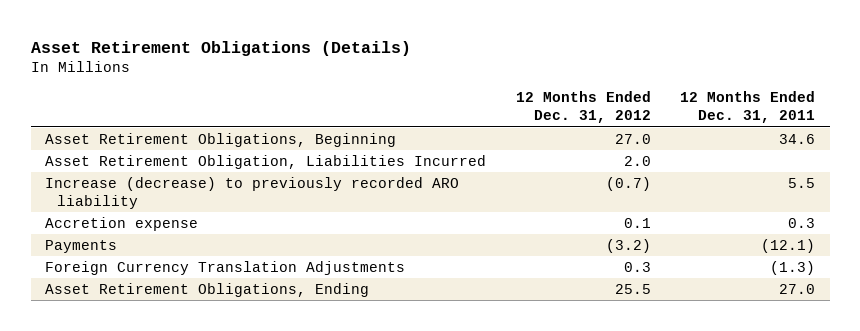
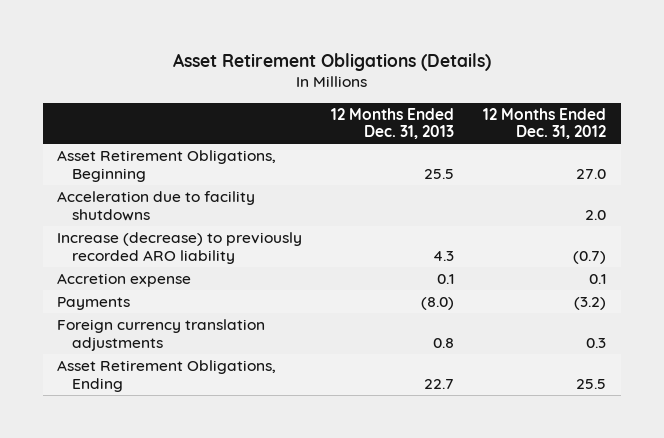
[680,91,816,124] 12 Months Ended Dec. 31, 2011 -> none
none -> [331,107,455,140] 12 Months Ended Dec. 31, 2013
[45,154,487,169] Asset Retirement Obligation, Liabilities Incurred -> [57,190,256,221] Acceleration due to facility shutdowns
[45,260,406,275] Foreign Currency Translation Adjustments -> [57,318,266,351] Foreign currency translation adjustments

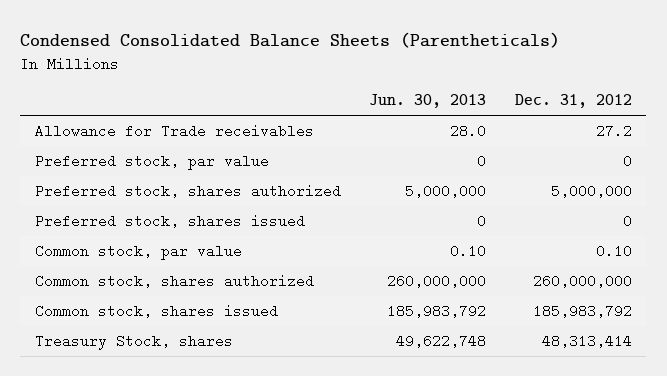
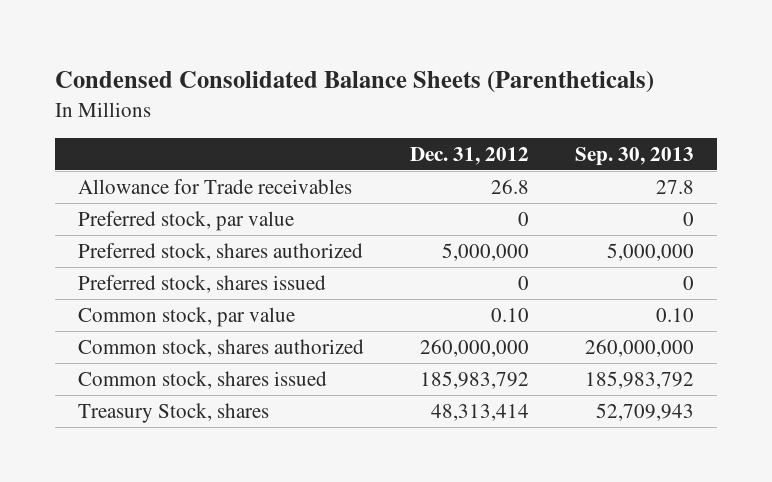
[369,94,487,109] Jun. 30, 2013 -> none
none -> [574,146,694,166] Sep. 30, 2013
[595,124,632,139] 27.2 -> [491,178,530,194] 26.8

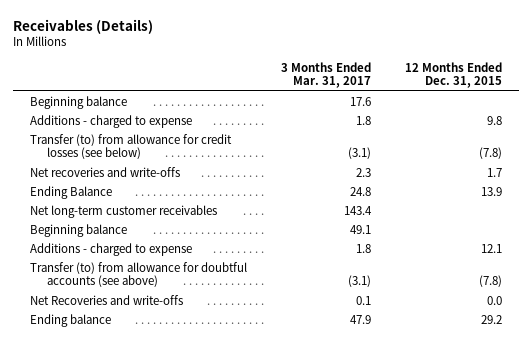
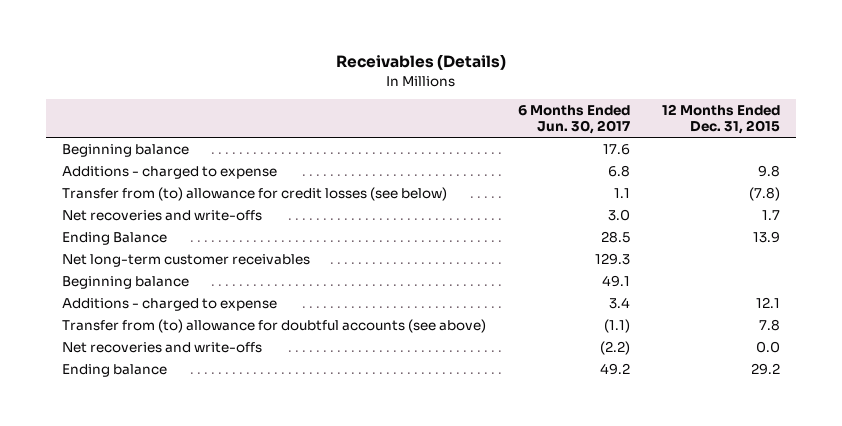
[280,61,371,89] 3 Months Ended Mar. 31, 2017 -> none
none -> [517,104,630,135] 6 Months Ended Jun. 30, 2017
[29,133,232,160] Transfer (to) from allowance for credit losses (see below) -> [61,186,447,201] Transfer from (to) allowance for credit losses (see below)
[29,261,247,288] Transfer (to) from allowance for doubtful accounts (see above) -> [61,318,486,333] Transfer from (to) allowance for doubtful accounts (see above)
[478,275,502,288] (7.8) -> [758,318,780,331] 7.8
[29,294,183,305] Net Recoveries and write-offs -> [61,341,262,353] Net recoveries and write-offs

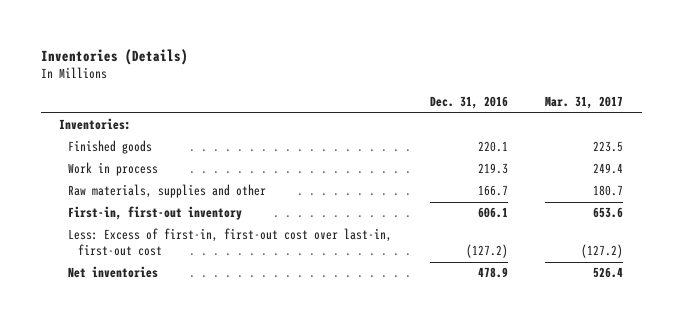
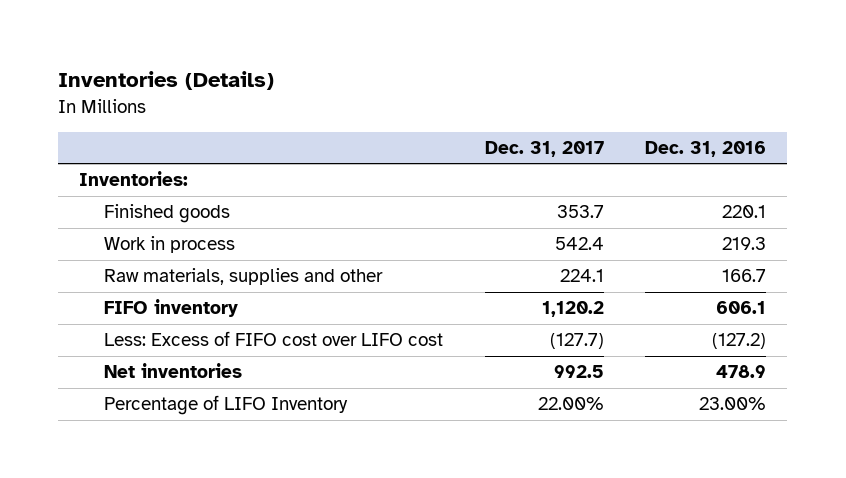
[544,96,623,110] Mar. 31, 2017 -> none
none -> [484,140,604,157] Dec. 31, 2017
[68,206,243,221] First-in, first-out inventory -> [104,299,239,318] FIFO inventory
[68,228,393,257] Less: Excess of first-in, first-out cost over last-in, first-out cost -> [104,331,444,347] Less: Excess of FIFO cost over LIFO cost
none -> [104,395,349,416] Percentage of LIFO Inventory

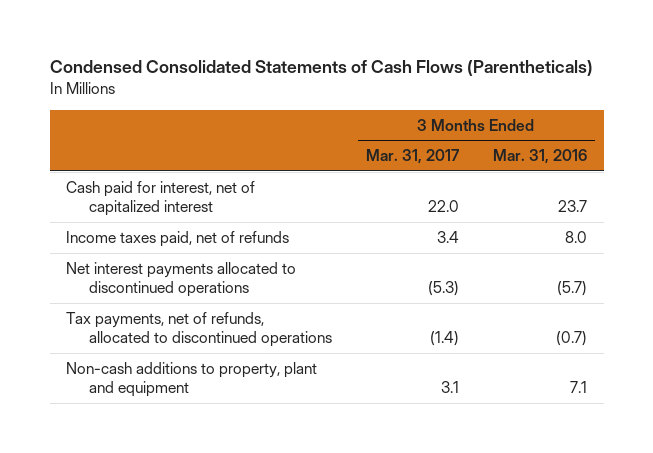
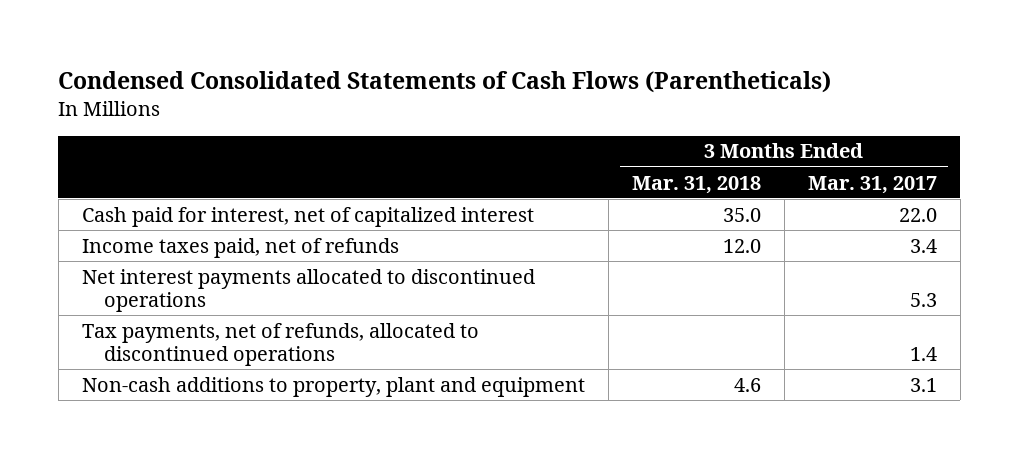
[492,149,587,165] Mar. 31, 2016 -> none
none -> [631,175,761,194] Mar. 31, 2018
[428,281,460,297] (5.3) -> [909,292,937,307] 5.3
[430,331,460,347] (1.4) -> [909,346,937,361] 1.4

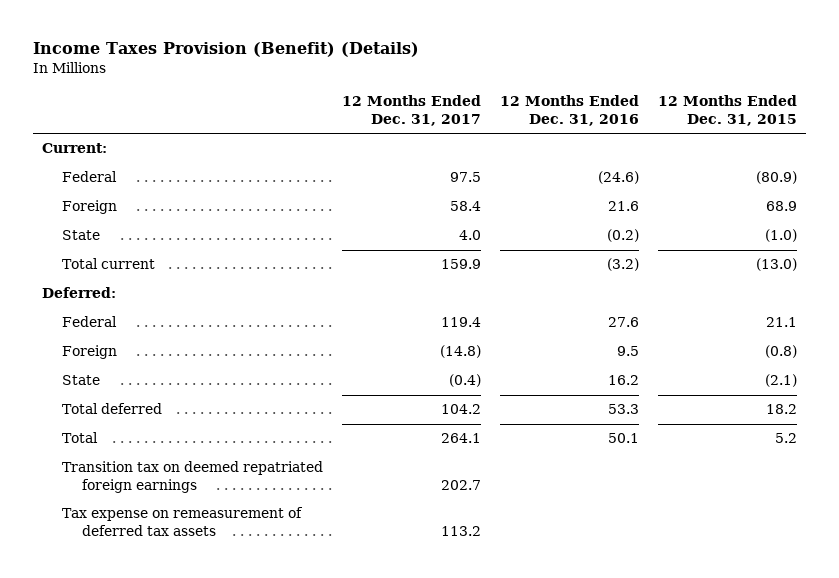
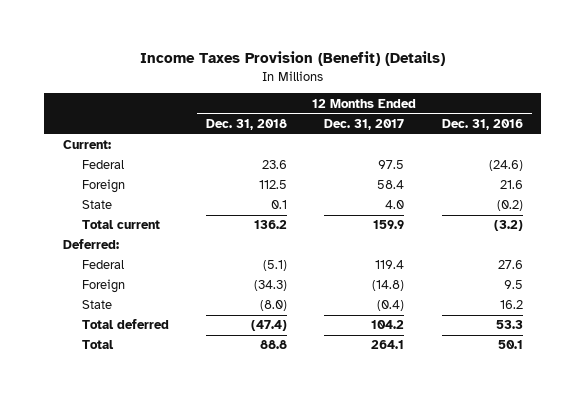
[657,95,797,126] 12 Months Ended Dec. 31, 2015 -> none
none -> [206,119,288,131] Dec. 31, 2018
[61,461,323,494] Transition tax on deemed repatriated foreign earnings -> none
[61,507,303,537] Tax expense on remeasurement of deferred tax assets -> none

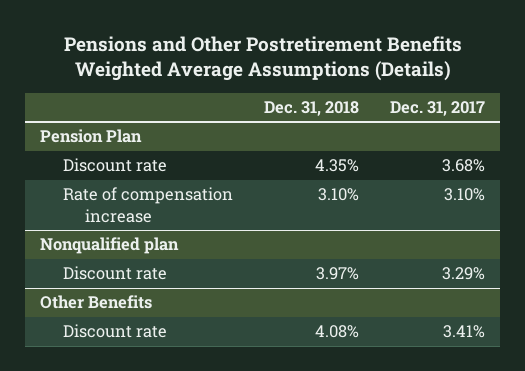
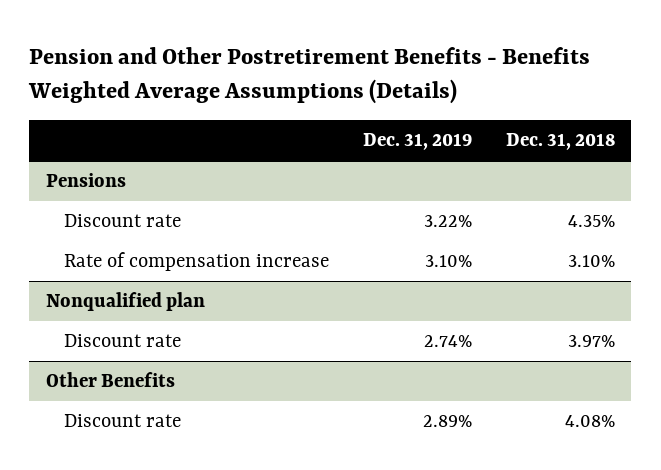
[63,35,462,82] Pensions and Other Postretirement Benefits Weighted Average Assumptions (Details) -> [28,46,591,104] Pension and Other Postretirement Benefits - Benefits Weighted Average Assumptions (Details)
[389,101,485,117] Dec. 31, 2017 -> none
none -> [362,133,472,151] Dec. 31, 2019
[40,129,143,144] Pension Plan -> [46,173,127,188] Pensions

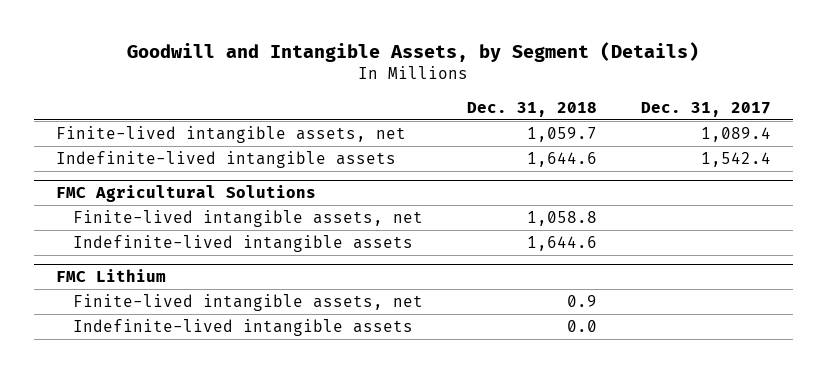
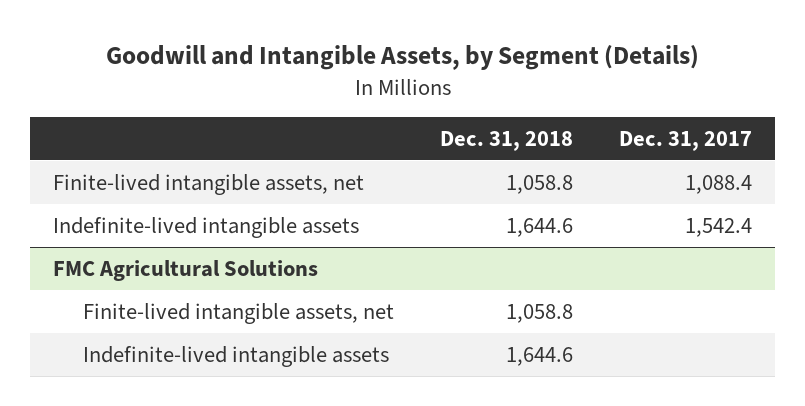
[526,126,597,142] 1,059.7 -> [506,174,574,194] 1,058.8
[700,126,771,142] 1,089.4 -> [685,174,753,194] 1,088.4
[55,269,166,283] FMC Lithium -> none
[72,293,423,311] Finite-lived intangible assets, net -> none
[72,318,413,336] Indefinite-lived intangible assets -> none

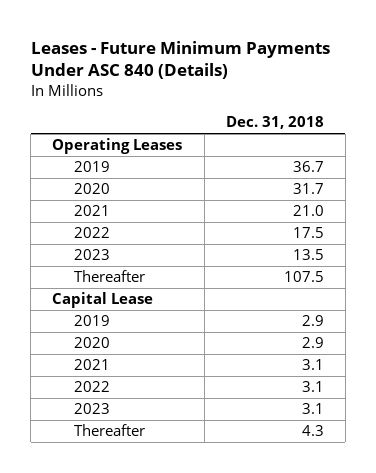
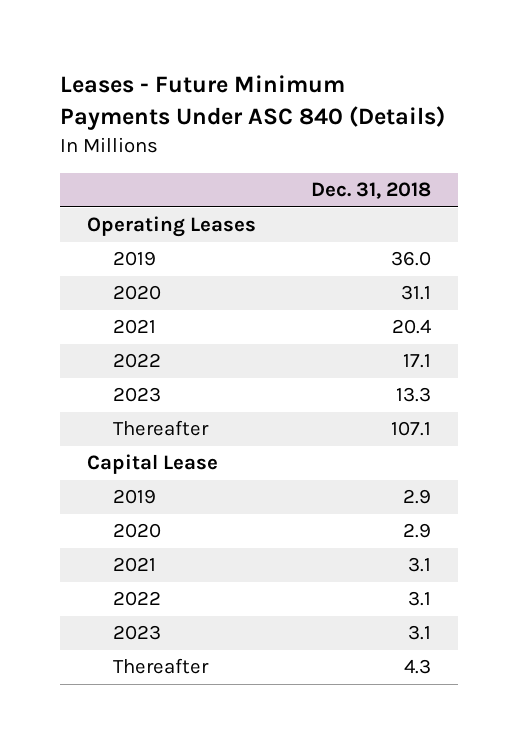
[292,161,324,173] 36.7 -> [390,251,431,267] 36.0
[292,183,324,195] 31.7 -> [400,285,431,301] 31.1
[292,205,324,217] 21.0 -> [391,319,431,335] 20.4
[292,227,324,239] 17.5 -> [402,354,431,369] 17.1
[292,249,324,261] 13.5 -> [395,387,431,403] 13.3
[283,271,324,283] 107.5 -> [390,421,431,437] 107.1

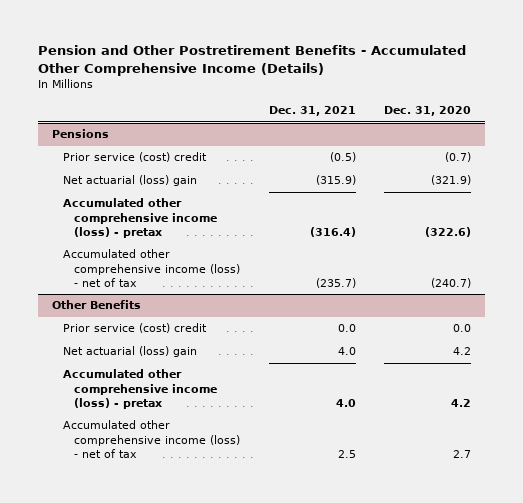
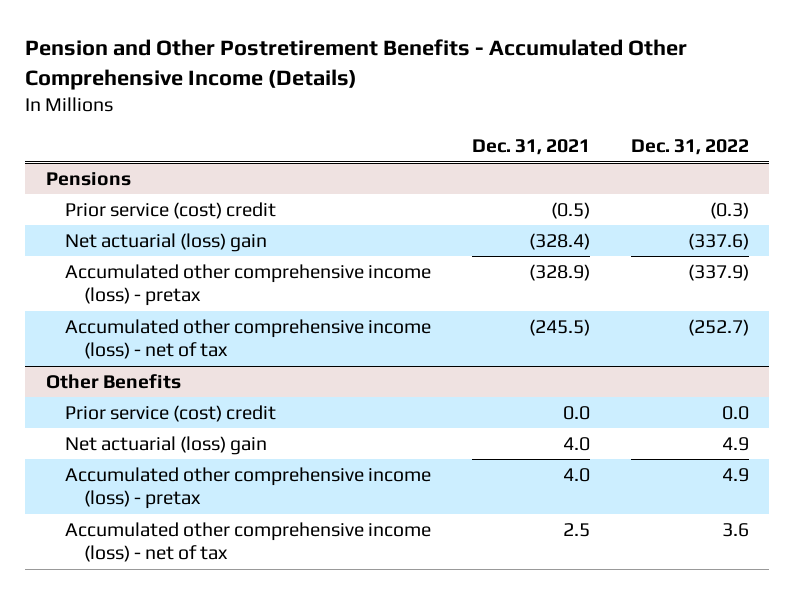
[384,106,472,117] Dec. 31, 2020 -> none
none -> [630,139,749,156] Dec. 31, 2022
[315,175,356,186] (315.9) -> [528,232,590,250] (328.4)
[309,227,356,238] (316.4) -> [528,263,590,281] (328.9)
[315,278,356,289] (235.7) -> [528,318,590,336] (245.5)

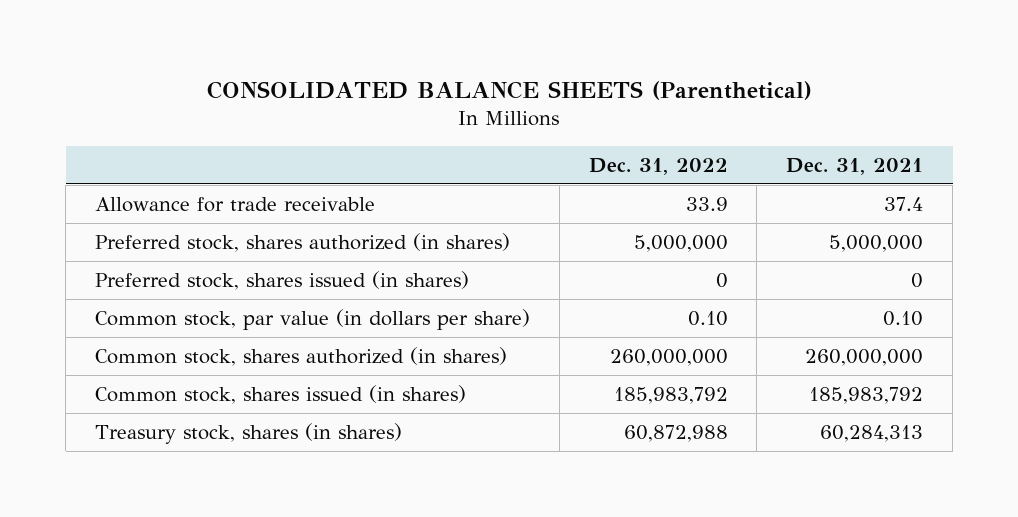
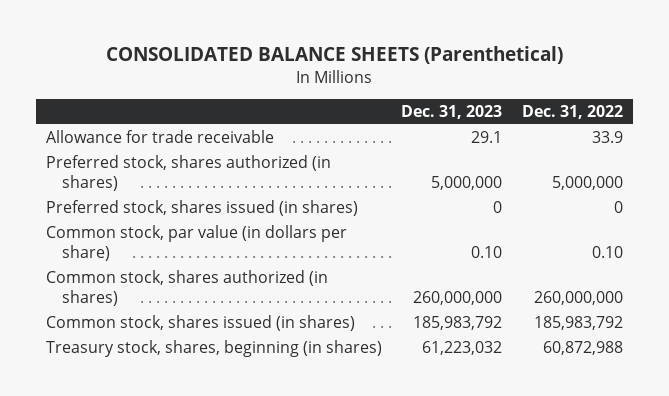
[786,157,924,175] Dec. 31, 2021 -> none
none -> [401,104,503,119] Dec. 31, 2023
[95,423,403,445] Treasury stock, shares (in shares) -> [45,340,382,358] Treasury stock, shares, beginning (in shares)

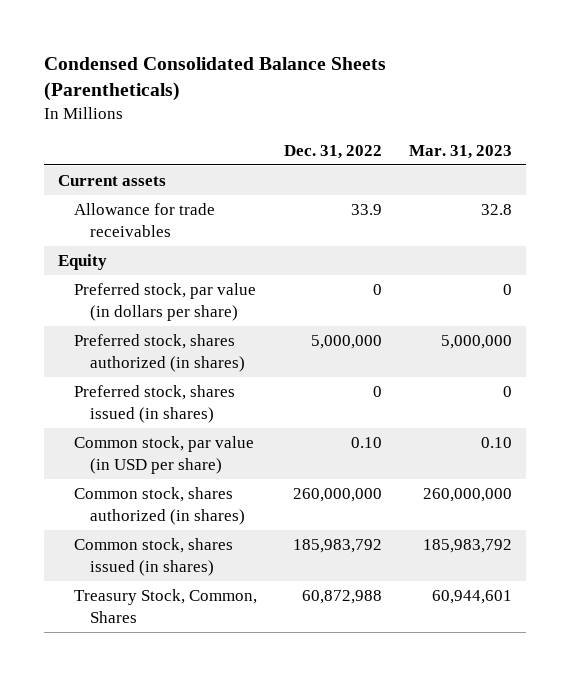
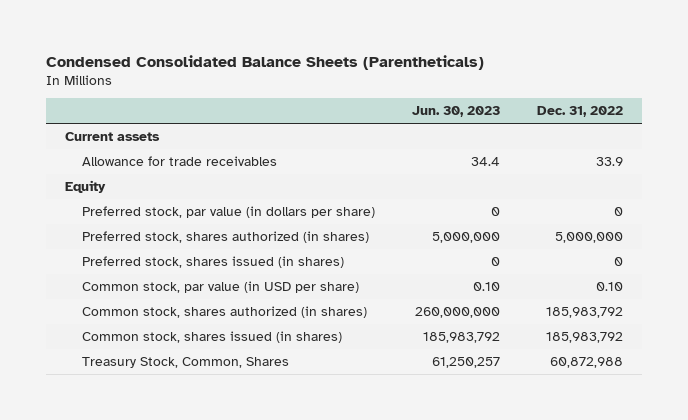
[409,144,513,159] Mar. 31, 2023 -> none
none -> [411,106,500,118] Jun. 30, 2023
[293,487,383,502] 260,000,000 -> [546,307,624,319] 185,983,792

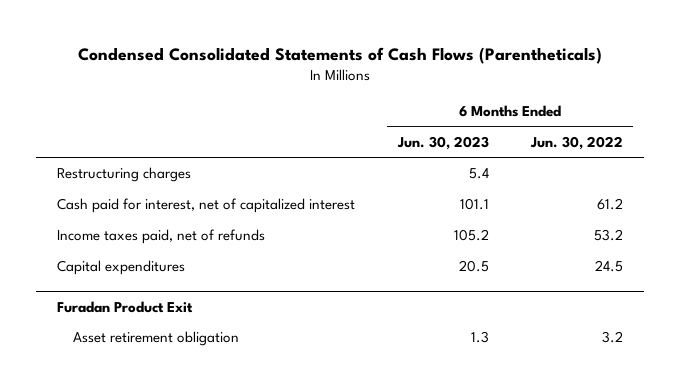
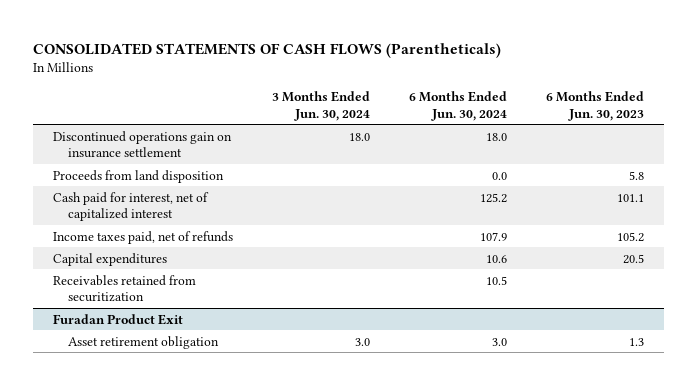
[78,46,603,64] Condensed Consolidated Statements of Cash Flows (Parentheticals) -> [33,43,502,59] CONSOLIDATED STATEMENTS OF CASH FLOWS (Parentheticals)
[529,135,623,150] Jun. 30, 2022 -> none
none -> [272,91,371,121] 3 Months Ended Jun. 30, 2024
none -> [409,91,508,121] 6 Months Ended Jun. 30, 2024
[57,167,192,183] Restructuring charges -> none
none -> [52,130,232,159] Discontinued operations gain on insurance settlement
none -> [52,169,224,183] Proceeds from land disposition
none -> [52,274,196,303] Receivables retained from securitization

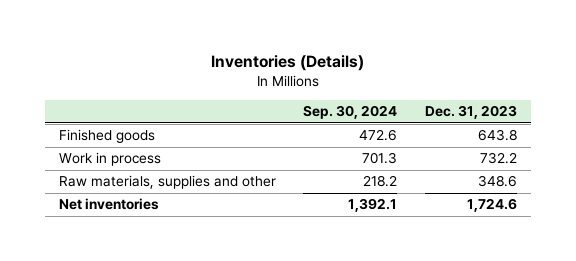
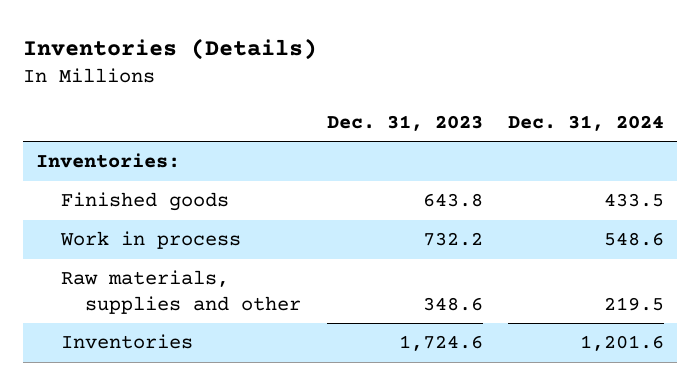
[303,105,398,120] Sep. 30, 2024 -> none
none -> [508,114,665,131] Dec. 31, 2024
none -> [35,153,180,169] Inventories:
[58,198,159,211] Net inventories -> [60,334,193,350] Inventories

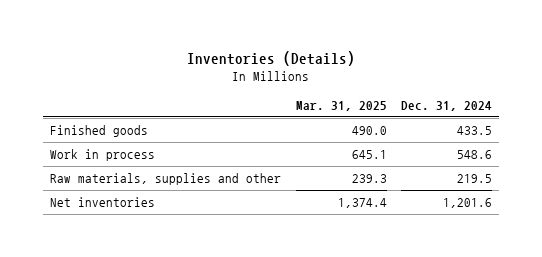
[326,114,483,131] Dec. 31, 2023 -> none
none -> [295,101,387,112] Mar. 31, 2025
[35,153,180,169] Inventories: -> none
[60,334,193,350] Inventories -> [50,196,156,207] Net inventories

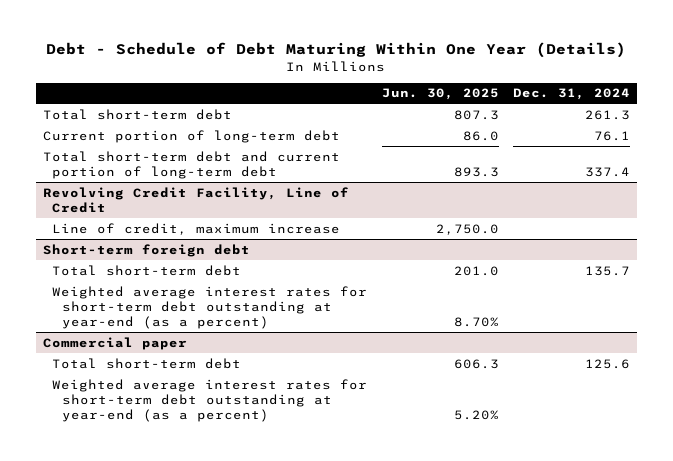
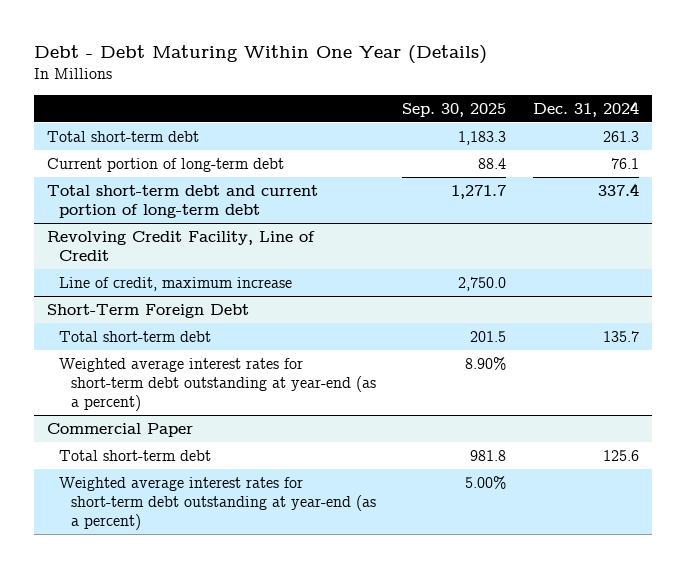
[46,42,627,59] Debt - Schedule of Debt Maturing Within One Year (Details) -> [33,45,487,65] Debt - Debt Maturing Within One Year (Details)
[381,88,499,101] Jun. 30, 2025 -> none
none -> [402,102,507,117] Sep. 30, 2025
[42,243,250,257] Short-term foreign debt -> [47,303,250,318] Short-Term Foreign Debt
[42,336,187,350] Commercial paper -> [47,422,194,437] Commercial Paper

